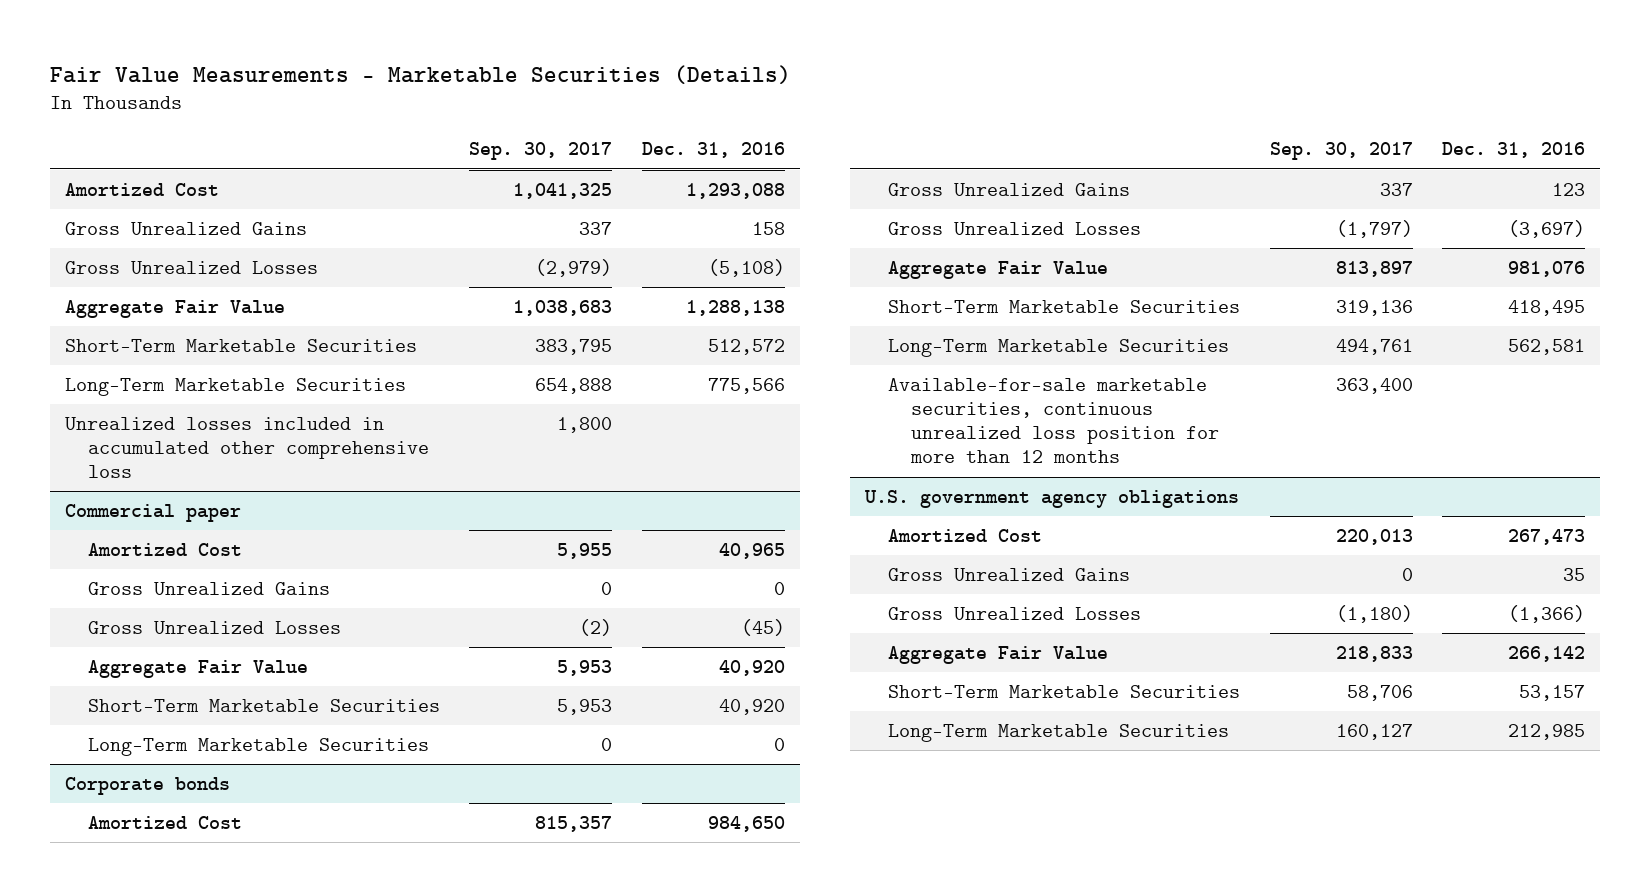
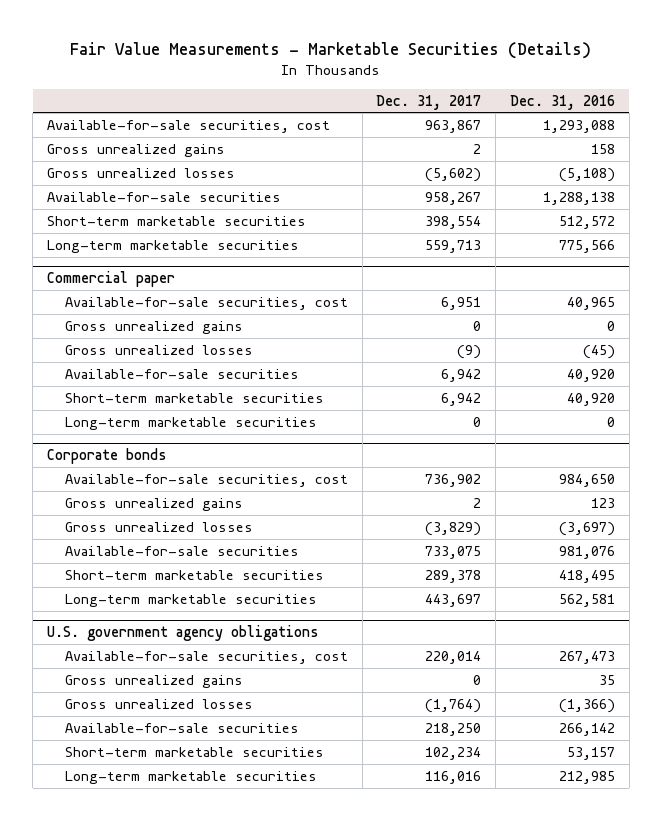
[469,142,613,161] Sep. 30, 2017 -> none
none -> [376,94,482,110] Dec. 31, 2017
[65,416,430,479] Unrealized losses included in accumulated other comprehensive loss -> none
[65,182,220,196] Amortized Cost -> [46,119,330,133] Available-for-sale securities, cost
[65,221,308,235] Gross Unrealized Gains -> [46,143,225,157] Gross unrealized gains
[65,260,319,274] Gross Unrealized Losses -> [46,167,235,178] Gross unrealized losses
[65,299,286,318] Aggregate Fair Value -> [46,191,281,202] Available-for-sale securities
[65,338,418,352] Short-Term Marketable Securities -> [46,215,306,226] Short-term marketable securities
[65,377,407,396] Long-Term Marketable Securities -> [46,239,299,253] Long-term marketable securities
[88,542,243,556] Amortized Cost -> [64,296,348,310] Available-for-sale securities, cost
[88,581,331,595] Gross Unrealized Gains -> [64,320,243,334] Gross unrealized gains
[88,620,342,634] Gross Unrealized Losses -> [64,344,253,355] Gross unrealized losses
[88,659,309,678] Aggregate Fair Value -> [64,368,299,379] Available-for-sale securities
[88,698,441,712] Short-Term Marketable Securities -> [64,392,324,403] Short-term marketable securities
[88,737,430,756] Long-Term Marketable Securities -> [64,416,317,430] Long-term marketable securities
[888,377,1219,464] Available-for-sale marketable securities, continuous unrealized loss position for more than 12 months -> none
[88,815,243,829] Amortized Cost -> [64,473,348,487] Available-for-sale securities, cost
[888,182,1131,196] Gross Unrealized Gains -> [64,497,243,511] Gross unrealized gains
[888,221,1142,235] Gross Unrealized Losses -> [64,521,253,532] Gross unrealized losses
[888,260,1109,279] Aggregate Fair Value -> [64,545,299,556] Available-for-sale securities
[888,299,1241,313] Short-Term Marketable Securities -> [64,569,324,580] Short-term marketable securities
[888,338,1230,357] Long-Term Marketable Securities -> [64,593,317,607] Long-term marketable securities
[888,528,1043,542] Amortized Cost -> [64,650,348,664] Available-for-sale securities, cost
[888,567,1131,581] Gross Unrealized Gains -> [64,674,243,688] Gross unrealized gains
[888,606,1142,620] Gross Unrealized Losses -> [64,698,253,709] Gross unrealized losses
[888,645,1109,664] Aggregate Fair Value -> [64,722,299,733] Available-for-sale securities
[888,684,1241,698] Short-Term Marketable Securities -> [64,746,324,757] Short-term marketable securities
[888,723,1230,742] Long-Term Marketable Securities -> [64,770,317,784] Long-term marketable securities

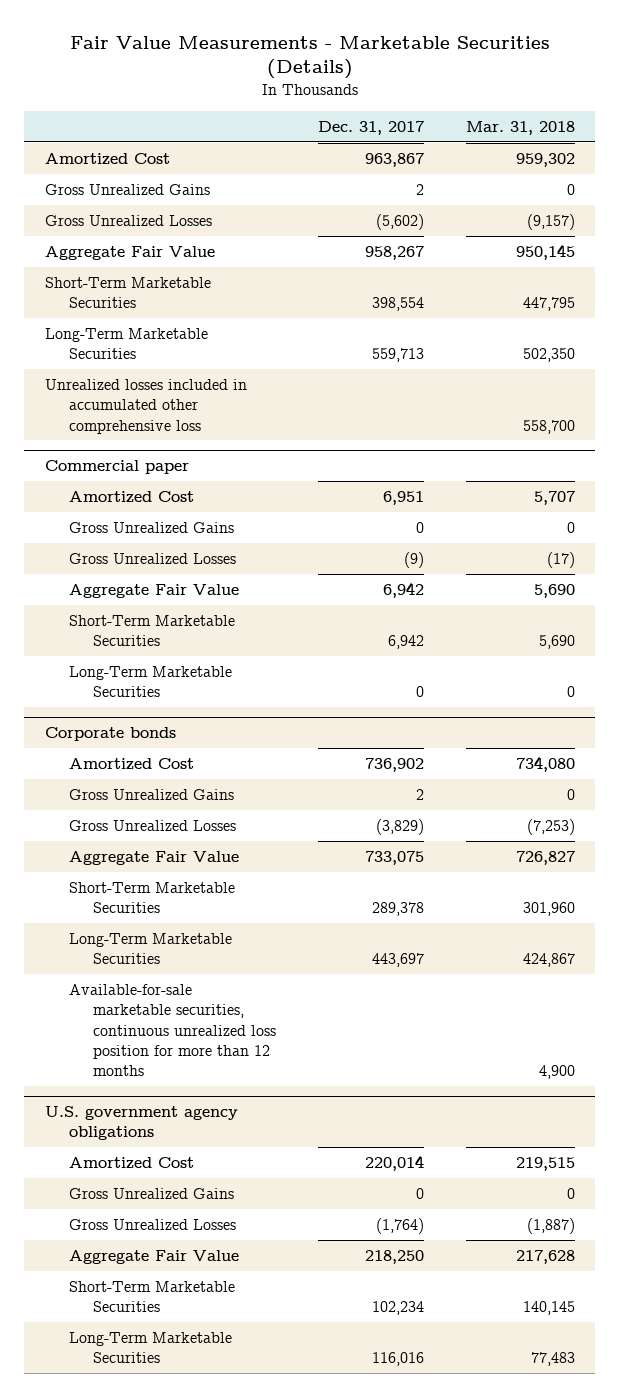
[509,94,615,110] Dec. 31, 2016 -> none
none -> [465,120,575,135] Mar. 31, 2018
[46,119,330,133] Available-for-sale securities, cost -> [44,152,170,165] Amortized Cost
[46,143,225,157] Gross unrealized gains -> [44,183,210,195] Gross Unrealized Gains
[46,167,235,178] Gross unrealized losses -> [44,214,212,226] Gross Unrealized Losses
[46,191,281,202] Available-for-sale securities -> [44,245,215,260] Aggregate Fair Value
[46,215,306,226] Short-term marketable securities -> [44,276,211,309] Short-Term Marketable Securities
[46,239,299,253] Long-term marketable securities -> [44,327,208,360] Long-Term Marketable Securities
none -> [44,378,247,434] Unrealized losses included in accumulated other comprehensive loss
[64,296,348,310] Available-for-sale securities, cost -> [68,490,194,503] Amortized Cost
[64,320,243,334] Gross unrealized gains -> [68,521,234,533] Gross Unrealized Gains
[64,344,253,355] Gross unrealized losses -> [68,552,236,564] Gross Unrealized Losses
[64,368,299,379] Available-for-sale securities -> [68,583,239,598] Aggregate Fair Value
[64,392,324,403] Short-term marketable securities -> [68,614,235,647] Short-Term Marketable Securities
[64,416,317,430] Long-term marketable securities -> [68,665,232,698] Long-Term Marketable Securities
[64,473,348,487] Available-for-sale securities, cost -> [68,757,194,770] Amortized Cost
[64,497,243,511] Gross unrealized gains -> [68,788,234,800] Gross Unrealized Gains
[64,521,253,532] Gross unrealized losses -> [68,819,236,831] Gross Unrealized Losses
[64,545,299,556] Available-for-sale securities -> [68,850,239,865] Aggregate Fair Value
[64,569,324,580] Short-term marketable securities -> [68,881,235,914] Short-Term Marketable Securities
[64,593,317,607] Long-term marketable securities -> [68,932,232,965] Long-Term Marketable Securities
none -> [68,983,277,1077] Available-for-sale marketable securities, continuous unrealized loss position for more than 12 months
[64,650,348,664] Available-for-sale securities, cost -> [68,1156,194,1169] Amortized Cost
[64,674,243,688] Gross unrealized gains -> [68,1187,234,1199] Gross Unrealized Gains
[64,698,253,709] Gross unrealized losses -> [68,1218,236,1230] Gross Unrealized Losses
[64,722,299,733] Available-for-sale securities -> [68,1249,239,1264] Aggregate Fair Value
[64,746,324,757] Short-term marketable securities -> [68,1280,235,1313] Short-Term Marketable Securities
[64,770,317,784] Long-term marketable securities -> [68,1331,232,1364] Long-Term Marketable Securities

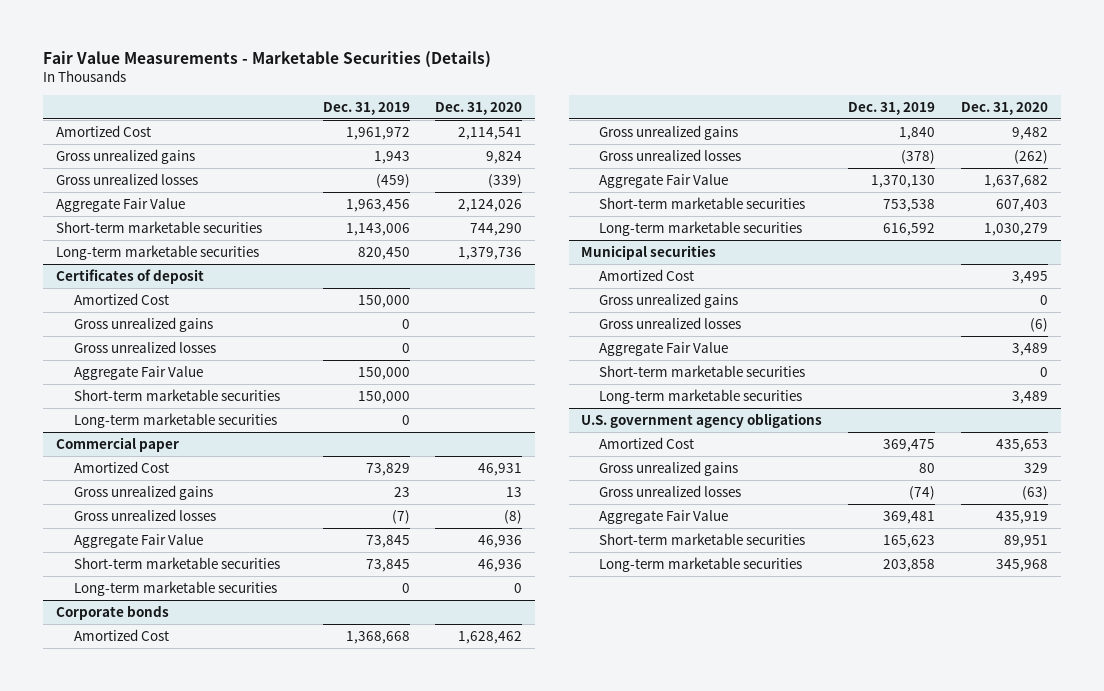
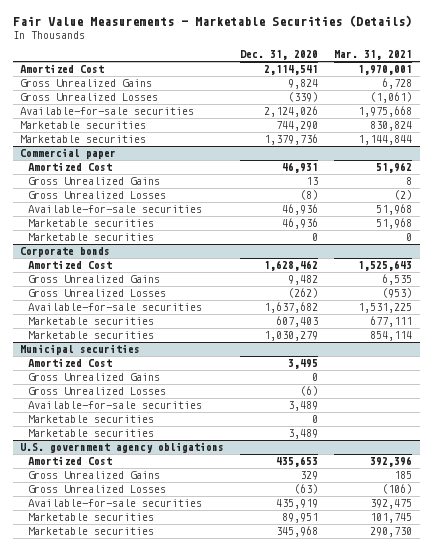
[322,101,410,115] Dec. 31, 2019 -> none
none -> [333,50,412,61] Mar. 31, 2021
[56,268,205,284] Certificates of deposit -> none
[74,292,170,305] Amortized Cost -> none
[74,316,214,332] Gross unrealized gains -> none
[74,340,217,353] Gross unrealized losses -> none
[74,365,204,380] Aggregate Fair Value -> none
[74,388,281,401] Short-term marketable securities -> none
[74,412,278,428] Long-term marketable securities -> none
[56,148,196,164] Gross unrealized gains -> [20,78,153,87] Gross Unrealized Gains
[56,172,199,185] Gross unrealized losses -> [20,92,159,101] Gross Unrealized Losses
[56,197,186,212] Aggregate Fair Value -> [20,106,195,115] Available-for-sale securities
[56,220,263,233] Short-term marketable securities -> [20,120,147,129] Marketable securities
[56,244,260,260] Long-term marketable securities -> [20,134,147,143] Marketable securities
[74,484,214,500] Gross unrealized gains -> [27,176,160,185] Gross Unrealized Gains
[74,508,217,521] Gross unrealized losses -> [27,190,166,199] Gross Unrealized Losses
[74,533,204,548] Aggregate Fair Value -> [27,204,202,213] Available-for-sale securities
[74,556,281,569] Short-term marketable securities -> [27,218,154,227] Marketable securities
[74,580,278,596] Long-term marketable securities -> [27,232,154,241] Marketable securities
[599,124,739,140] Gross unrealized gains -> [27,274,160,283] Gross Unrealized Gains
[599,148,742,161] Gross unrealized losses -> [27,288,166,297] Gross Unrealized Losses
[599,173,729,188] Aggregate Fair Value -> [27,302,202,311] Available-for-sale securities
[599,196,806,209] Short-term marketable securities -> [27,316,154,325] Marketable securities
[599,220,803,236] Long-term marketable securities -> [27,330,154,339] Marketable securities
[599,292,739,308] Gross unrealized gains -> [27,372,160,381] Gross Unrealized Gains
[599,316,742,329] Gross unrealized losses -> [27,386,166,395] Gross Unrealized Losses
[599,341,729,356] Aggregate Fair Value -> [27,400,202,409] Available-for-sale securities
[599,364,806,377] Short-term marketable securities -> [27,414,154,423] Marketable securities
[599,388,803,404] Long-term marketable securities -> [27,428,154,437] Marketable securities
[599,460,739,476] Gross unrealized gains -> [27,470,160,479] Gross Unrealized Gains
[599,484,742,497] Gross unrealized losses -> [27,484,166,493] Gross Unrealized Losses
[599,509,729,524] Aggregate Fair Value -> [27,498,202,507] Available-for-sale securities
[599,532,806,545] Short-term marketable securities -> [27,512,154,521] Marketable securities
[599,556,803,572] Long-term marketable securities -> [27,526,154,535] Marketable securities

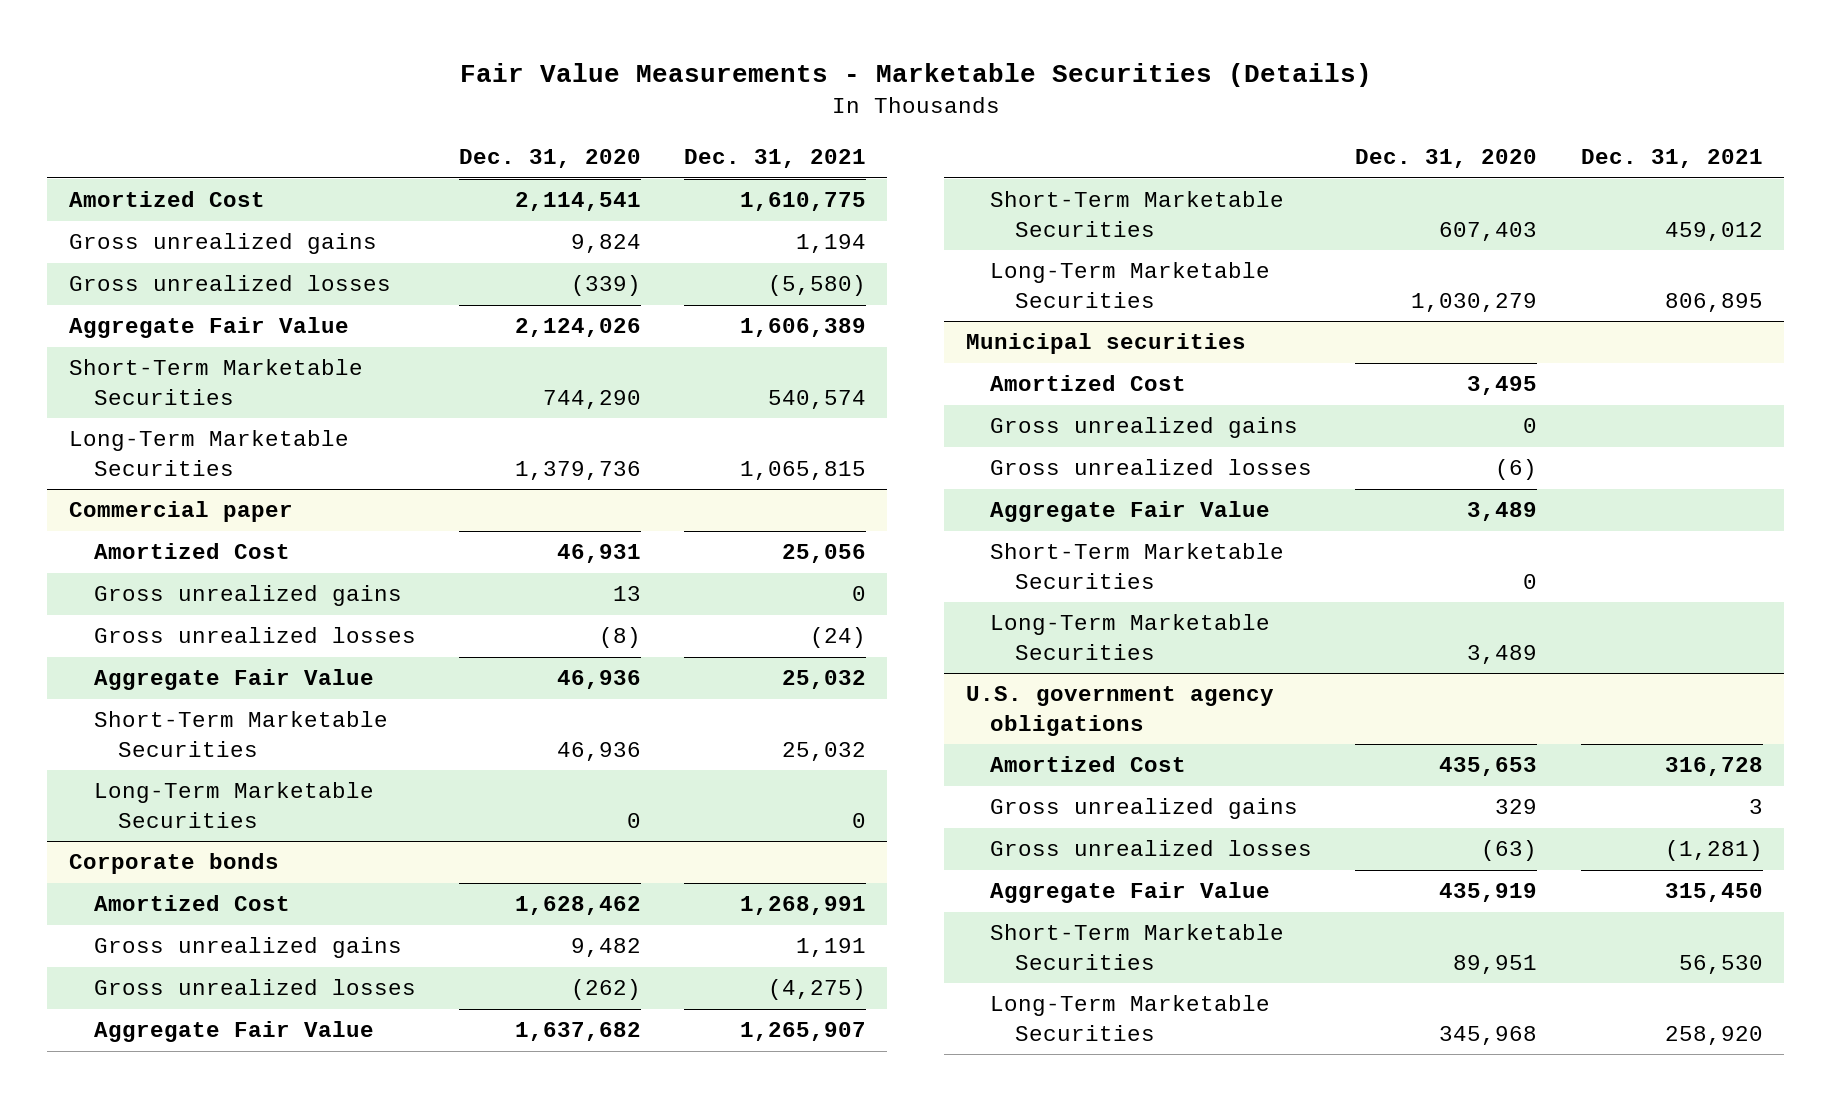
[333,50,412,61] Mar. 31, 2021 -> none
none -> [683,149,866,169] Dec. 31, 2021
[20,78,153,87] Gross Unrealized Gains -> [68,233,377,255] Gross unrealized gains
[20,92,159,101] Gross Unrealized Losses -> [68,275,391,292] Gross unrealized losses
[20,106,195,115] Available-for-sale securities -> [68,317,349,339] Aggregate Fair Value
[20,120,147,129] Marketable securities -> [68,359,363,405] Short-Term Marketable Securities
[20,134,147,143] Marketable securities -> [68,430,349,476] Long-Term Marketable Securities
[27,176,160,185] Gross Unrealized Gains -> [93,585,402,607] Gross unrealized gains
[27,190,166,199] Gross Unrealized Losses -> [93,627,416,644] Gross unrealized losses
[27,204,202,213] Available-for-sale securities -> [93,669,374,691] Aggregate Fair Value
[27,218,154,227] Marketable securities -> [93,711,388,757] Short-Term Marketable Securities
[27,232,154,241] Marketable securities -> [93,782,374,828] Long-Term Marketable Securities
[27,274,160,283] Gross Unrealized Gains -> [93,937,402,959] Gross unrealized gains
[27,288,166,297] Gross Unrealized Losses -> [93,979,416,996] Gross unrealized losses
[27,302,202,311] Available-for-sale securities -> [93,1021,374,1043] Aggregate Fair Value
[27,316,154,325] Marketable securities -> [990,191,1285,237] Short-Term Marketable Securities
[27,330,154,339] Marketable securities -> [990,262,1271,308] Long-Term Marketable Securities
[27,372,160,381] Gross Unrealized Gains -> [990,417,1299,439] Gross unrealized gains
[27,386,166,395] Gross Unrealized Losses -> [990,459,1313,476] Gross unrealized losses
[27,400,202,409] Available-for-sale securities -> [990,501,1271,523] Aggregate Fair Value
[27,414,154,423] Marketable securities -> [990,543,1285,589] Short-Term Marketable Securities
[27,428,154,437] Marketable securities -> [990,614,1271,660] Long-Term Marketable Securities
[27,470,160,479] Gross Unrealized Gains -> [990,798,1299,820] Gross unrealized gains
[27,484,166,493] Gross Unrealized Losses -> [990,840,1313,857] Gross unrealized losses
[27,498,202,507] Available-for-sale securities -> [990,882,1271,904] Aggregate Fair Value
[27,512,154,521] Marketable securities -> [990,924,1285,970] Short-Term Marketable Securities
[27,526,154,535] Marketable securities -> [990,995,1271,1041] Long-Term Marketable Securities

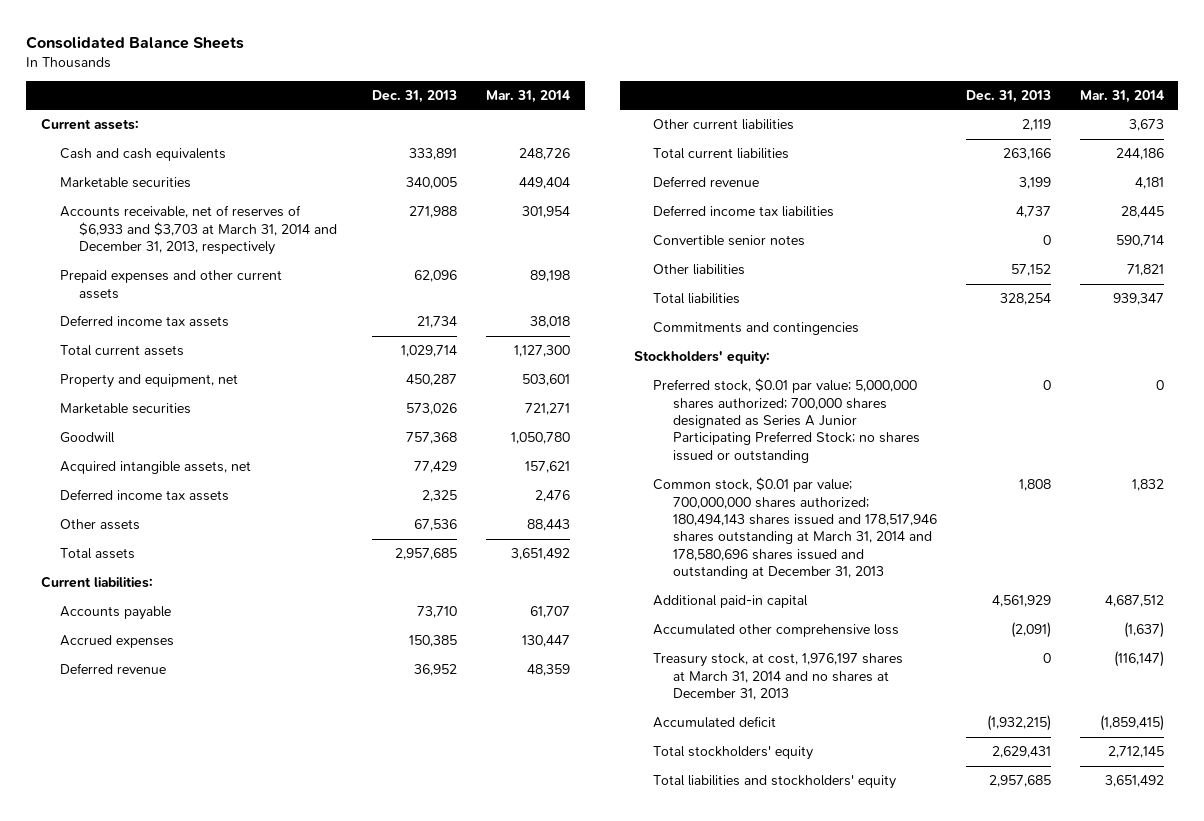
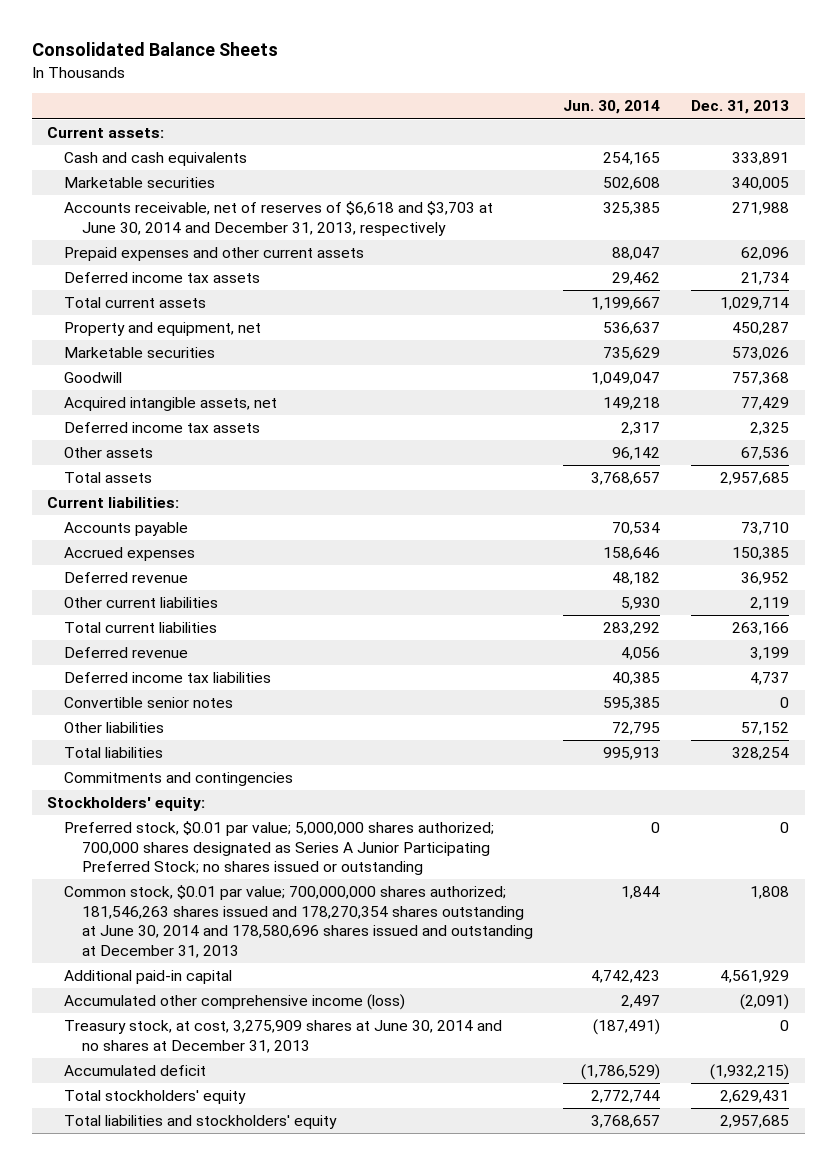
[486,89,571,103] Mar. 31, 2014 -> none
none -> [563,100,661,115] Jun. 30, 2014
[59,205,338,256] Accounts receivable, net of reserves of $6,933 and $3,703 at March 31, 2014 and December 31, 2013, respectively -> [64,201,494,236] Accounts receivable, net of reserves of $6,618 and $3,703 at June 30, 2014 and December 31, 2013, respectively
[653,477,937,580] Common stock, $0.01 par value; 700,000,000 shares authorized; 180,494,143 shares issued and 178,517,946 shares outstanding at March 31, 2014 and 178,580,696 shares issued and outstanding at December 31, 2013 -> [64,885,533,958] Common stock, $0.01 par value; 700,000,000 shares authorized; 181,546,263 shares issued and 178,270,354 shares outstanding at June 30, 2014 and 178,580,696 shares issued and outstanding at December 31, 2013
[653,624,900,638] Accumulated other comprehensive loss -> [64,994,406,1011] Accumulated other comprehensive income (loss)
[653,653,904,701] Treasury stock, at cost, 1,976,197 shares at March 31, 2014 and no shares at December 31, 2013 -> [64,1020,503,1053] Treasury stock, at cost, 3,275,909 shares at June 30, 2014 and no shares at December 31, 2013

